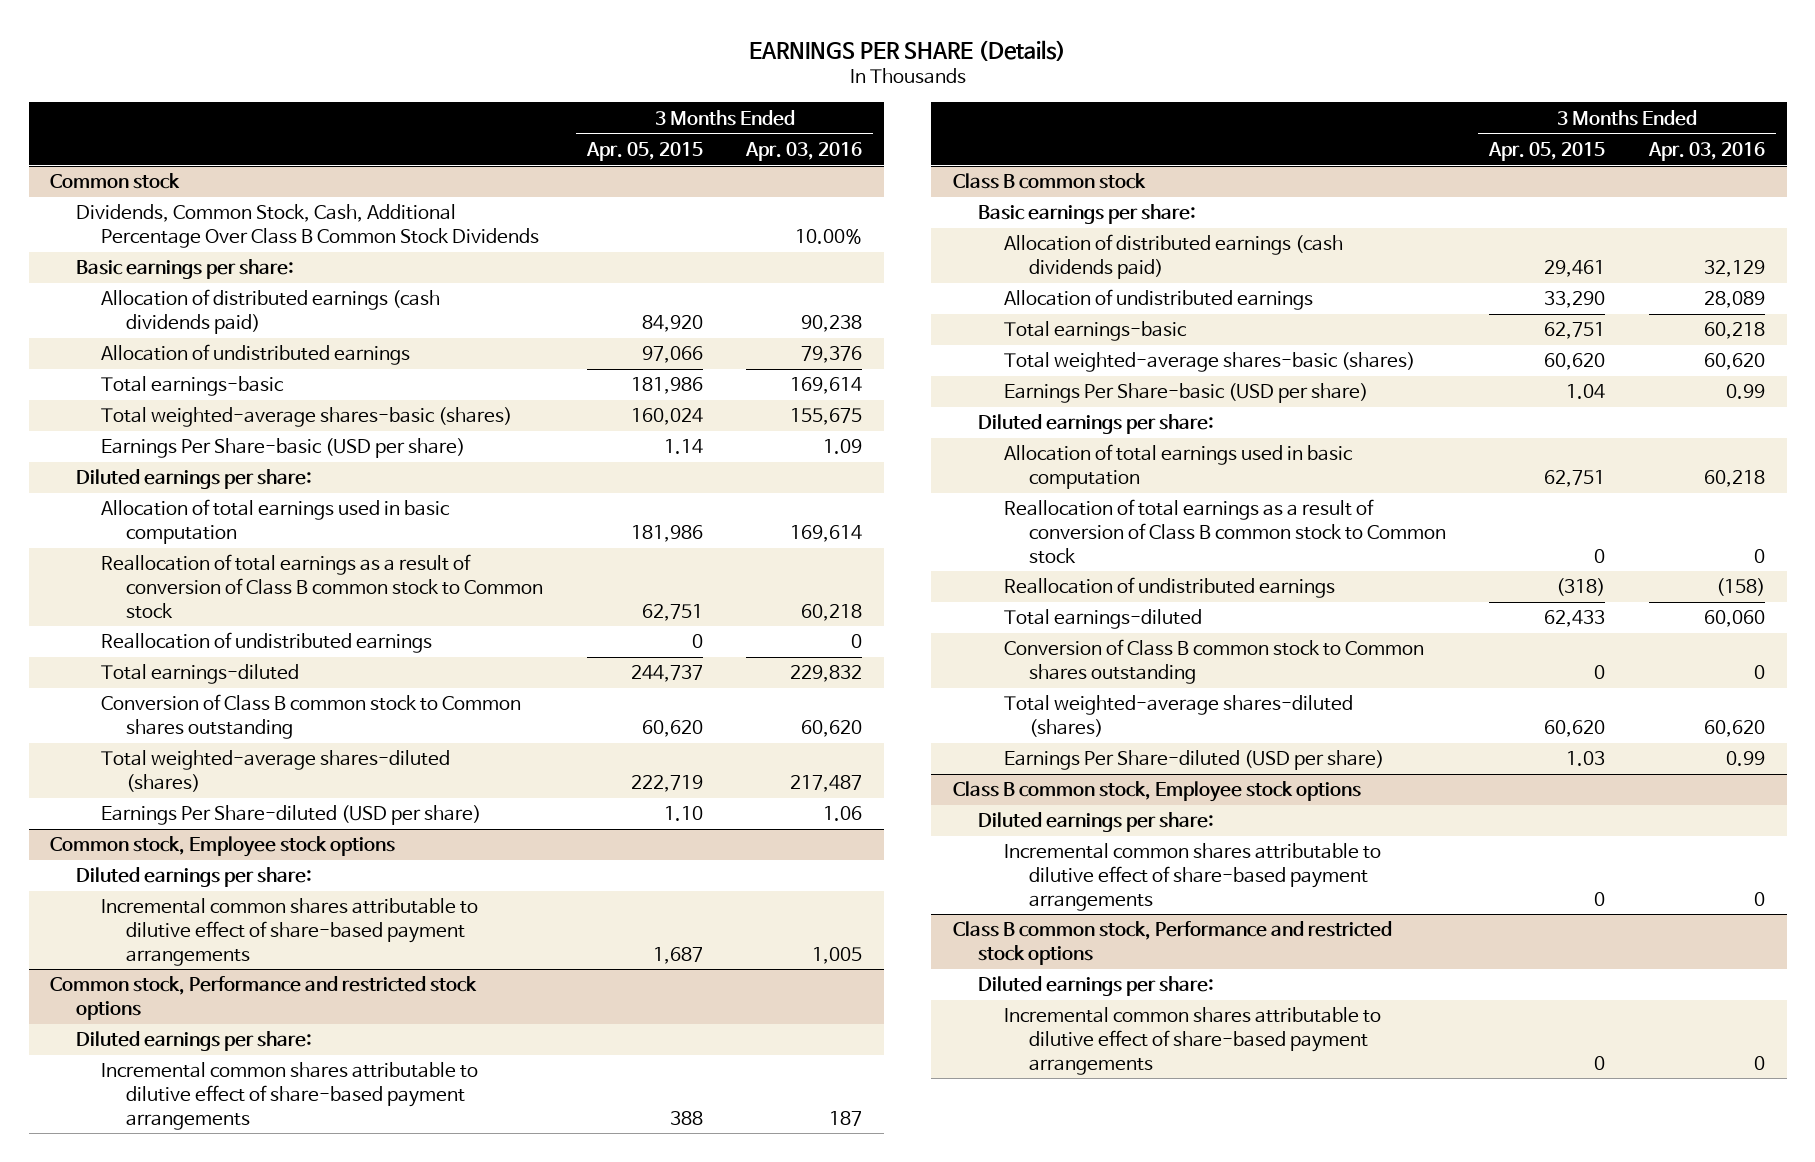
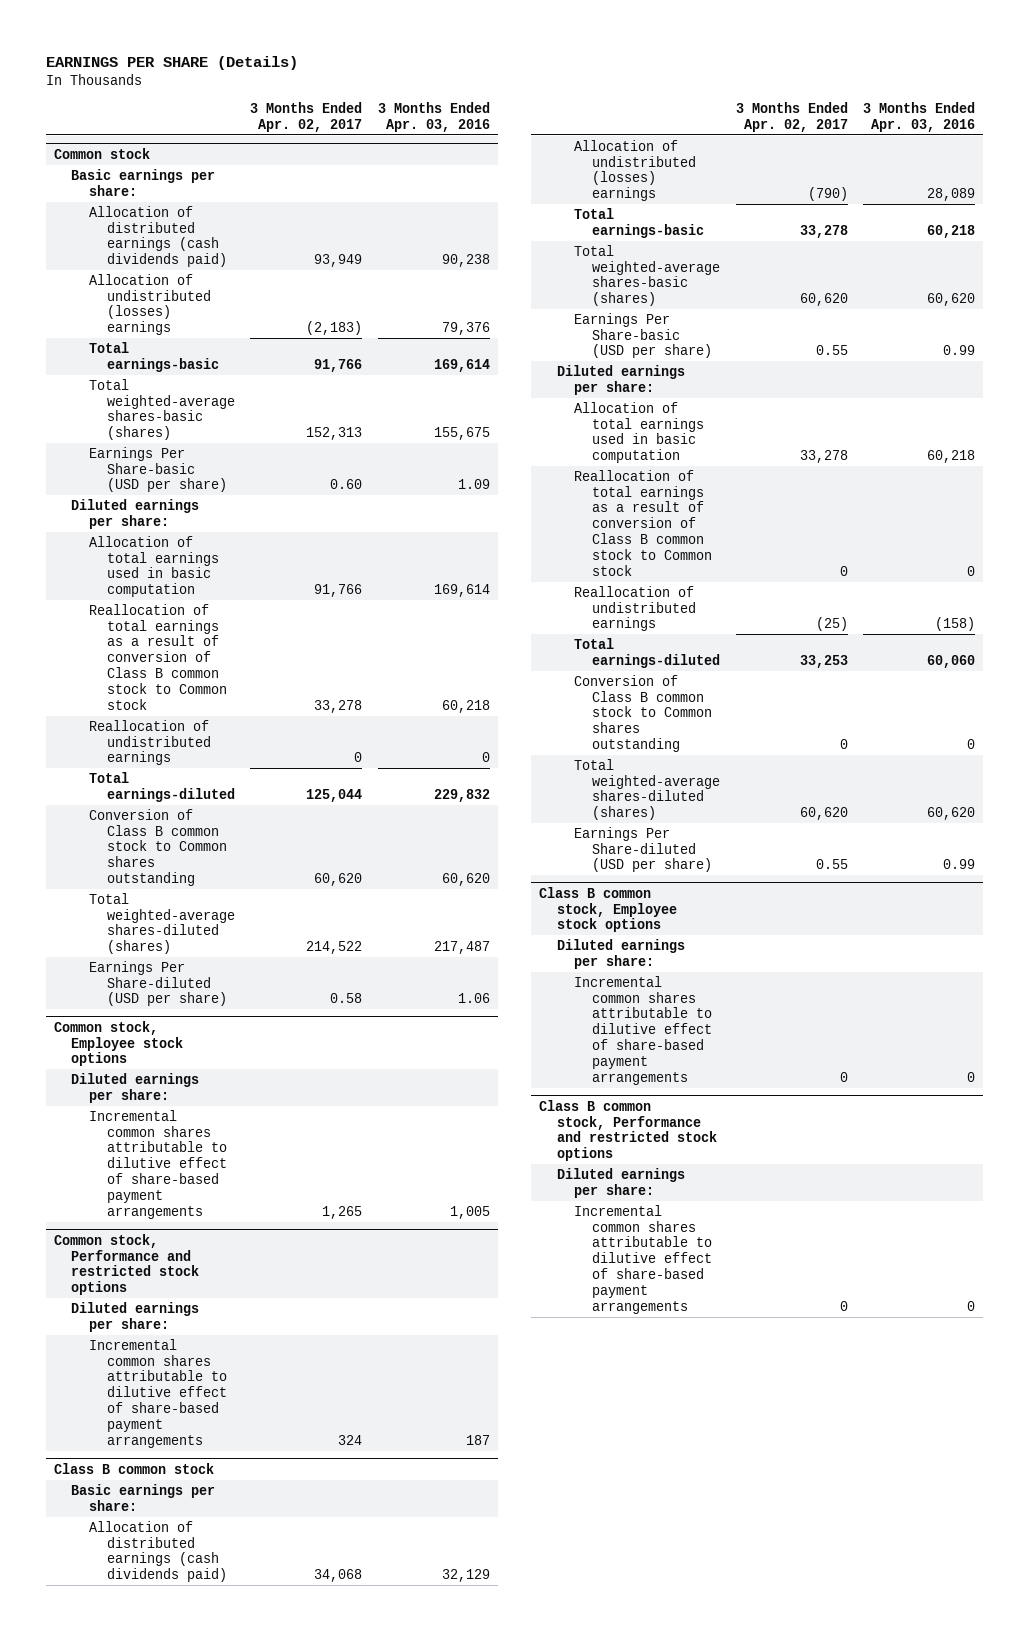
[585,141,703,161] Apr. 05, 2015 -> none
none -> [250,102,363,132] 3 Months Ended Apr. 02, 2017
[75,204,539,248] Dividends, Common Stock, Cash, Additional Percentage Over Class B Common Stock Dividends -> none
[100,344,410,366] Allocation of undistributed earnings -> [89,273,211,336] Allocation of undistributed (losses) earnings
[1003,289,1313,311] Allocation of undistributed earnings -> [574,139,697,202] Allocation of undistributed (losses) earnings

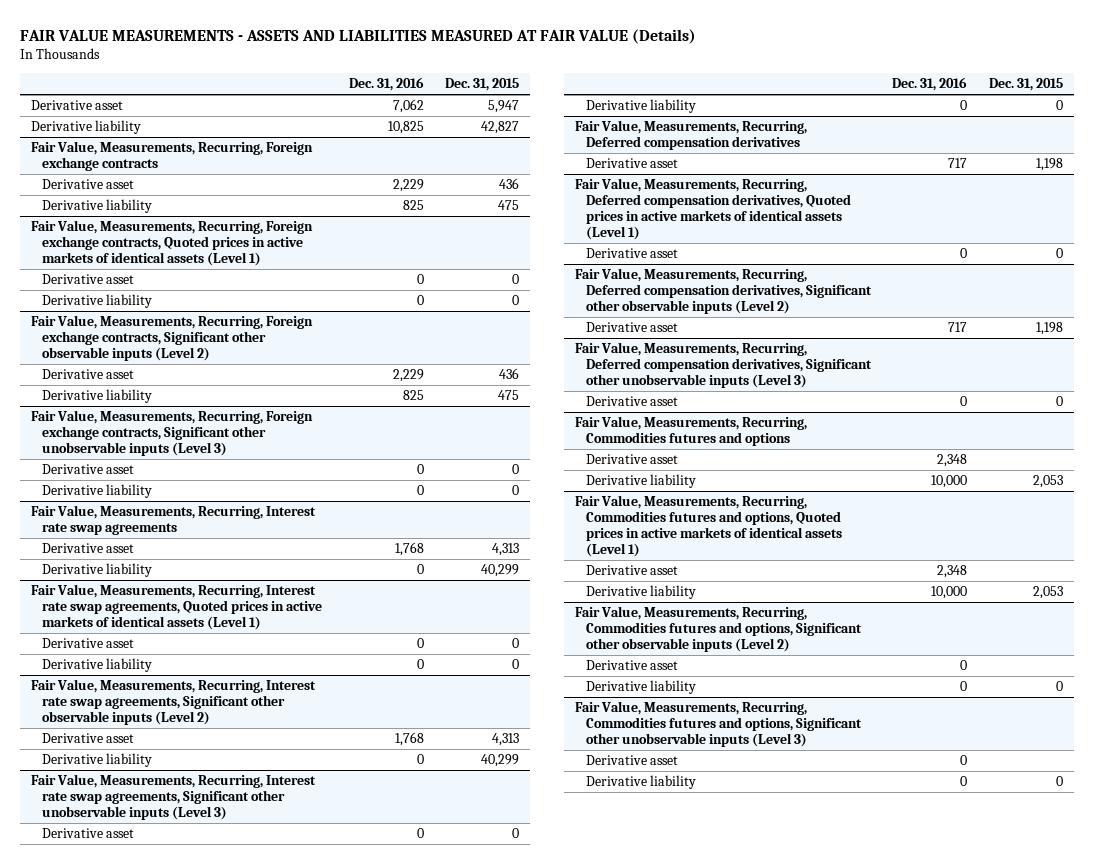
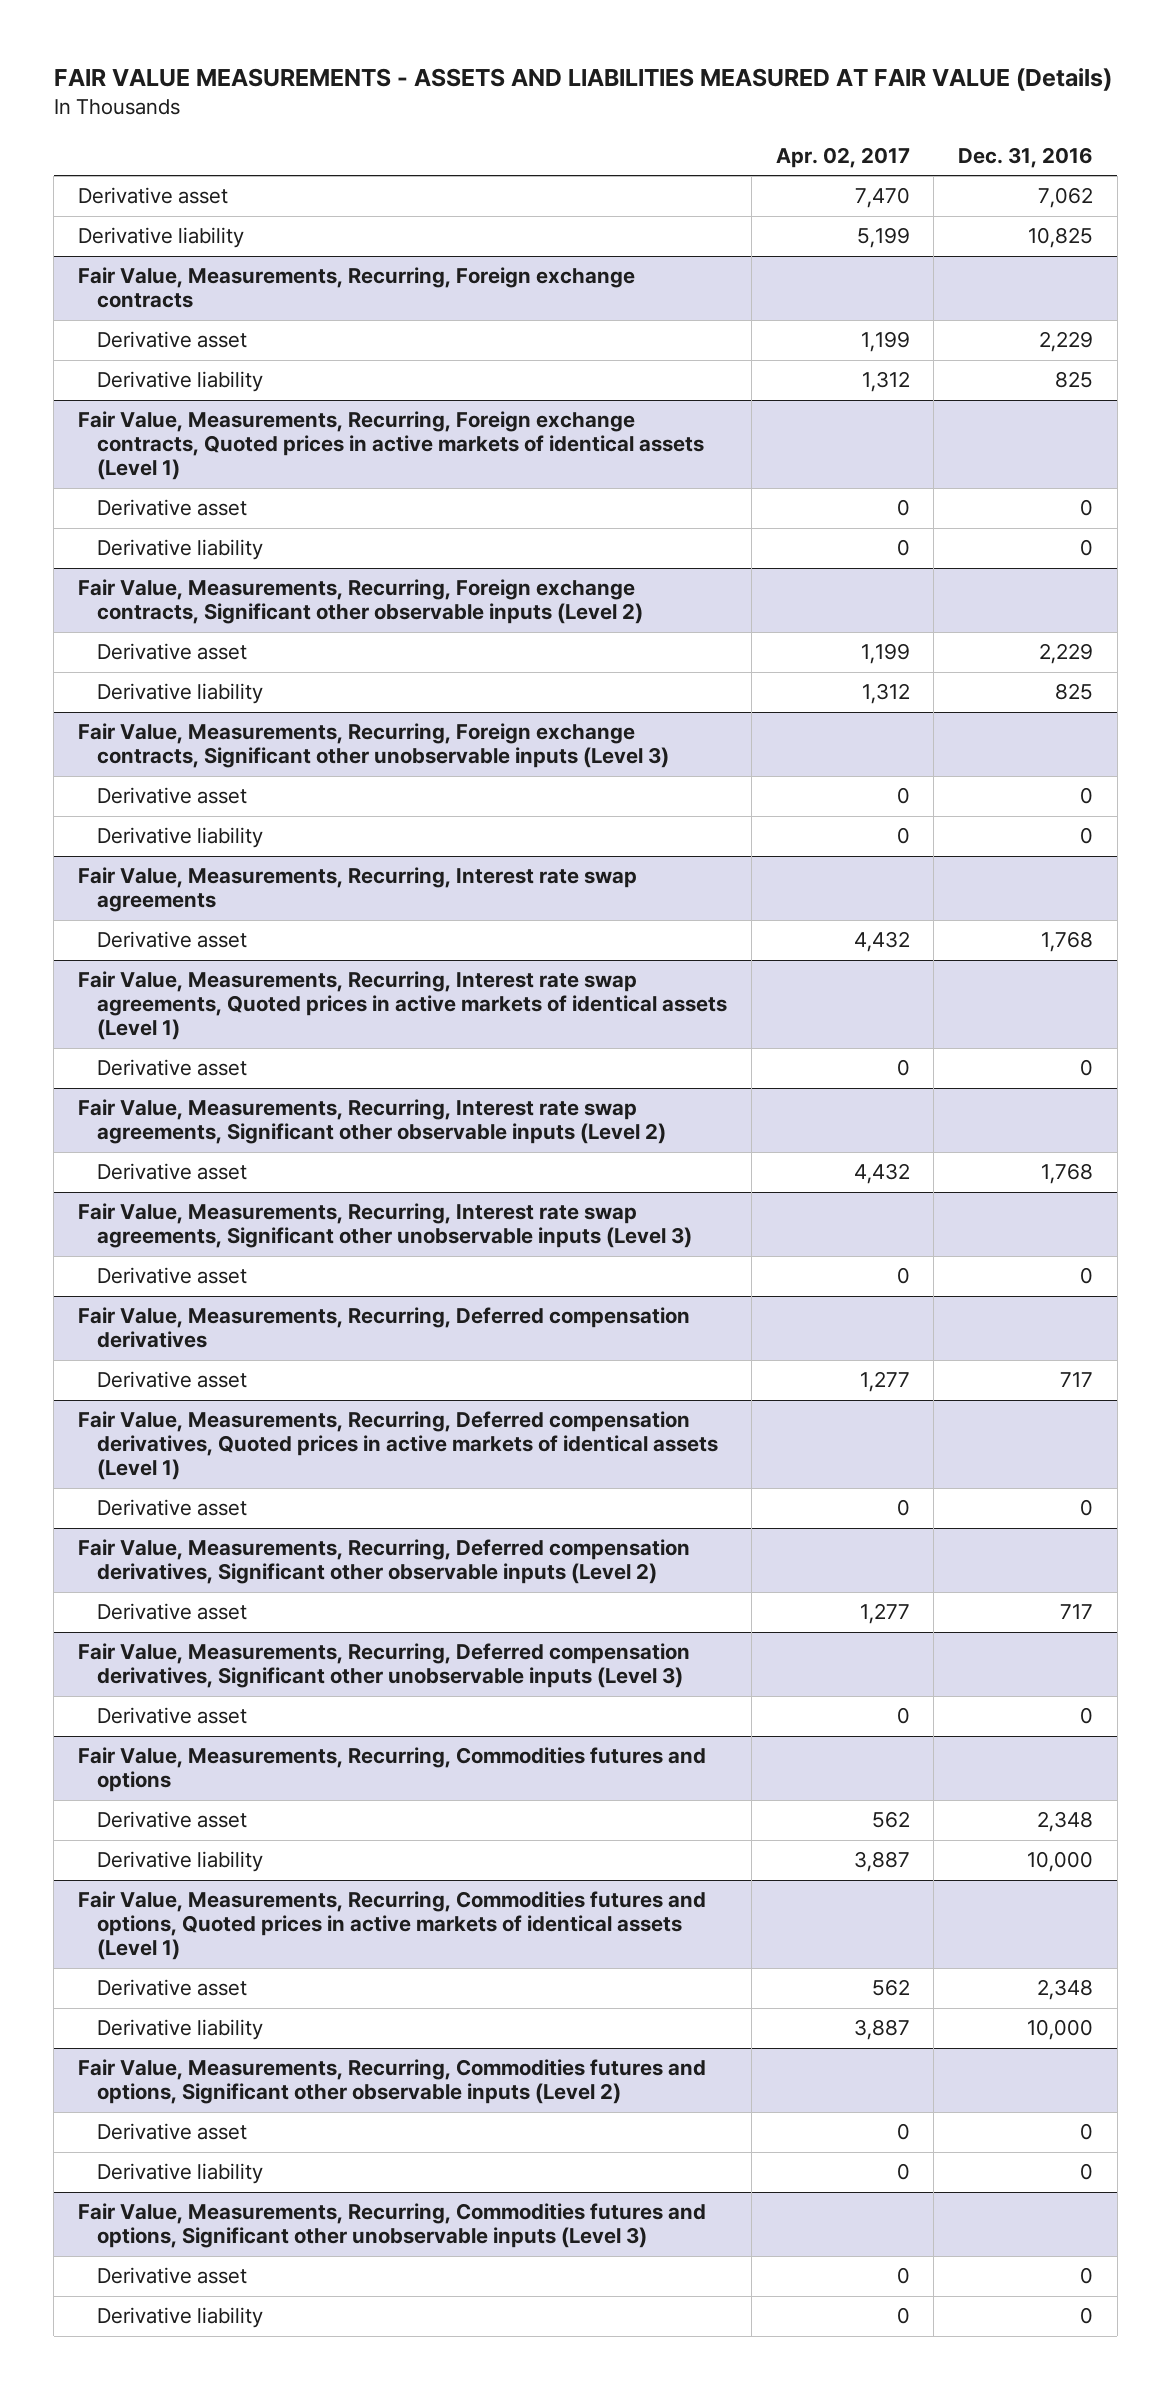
[445,78,520,92] Dec. 31, 2015 -> none
none -> [775,146,910,168] Apr. 02, 2017
[41,563,152,578] Derivative liability -> none
[41,658,152,673] Derivative liability -> none
[41,753,152,768] Derivative liability -> none
[585,99,696,114] Derivative liability -> none

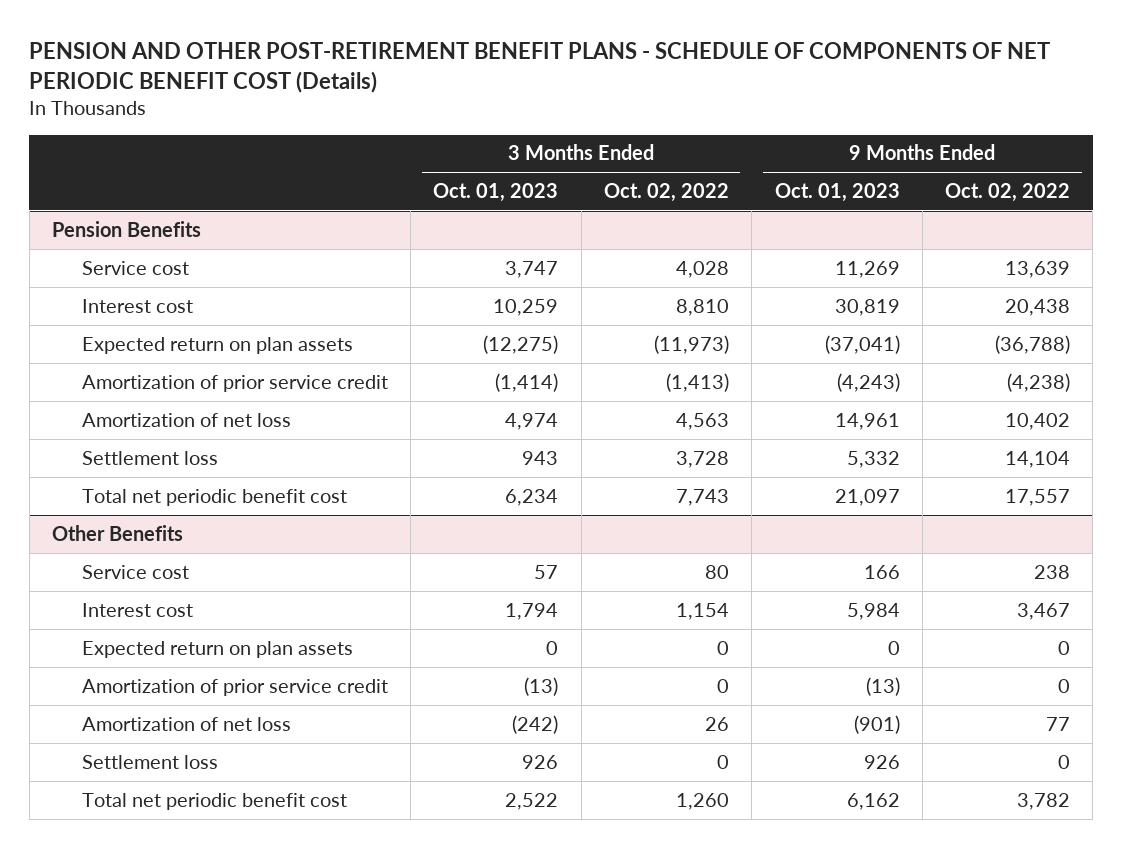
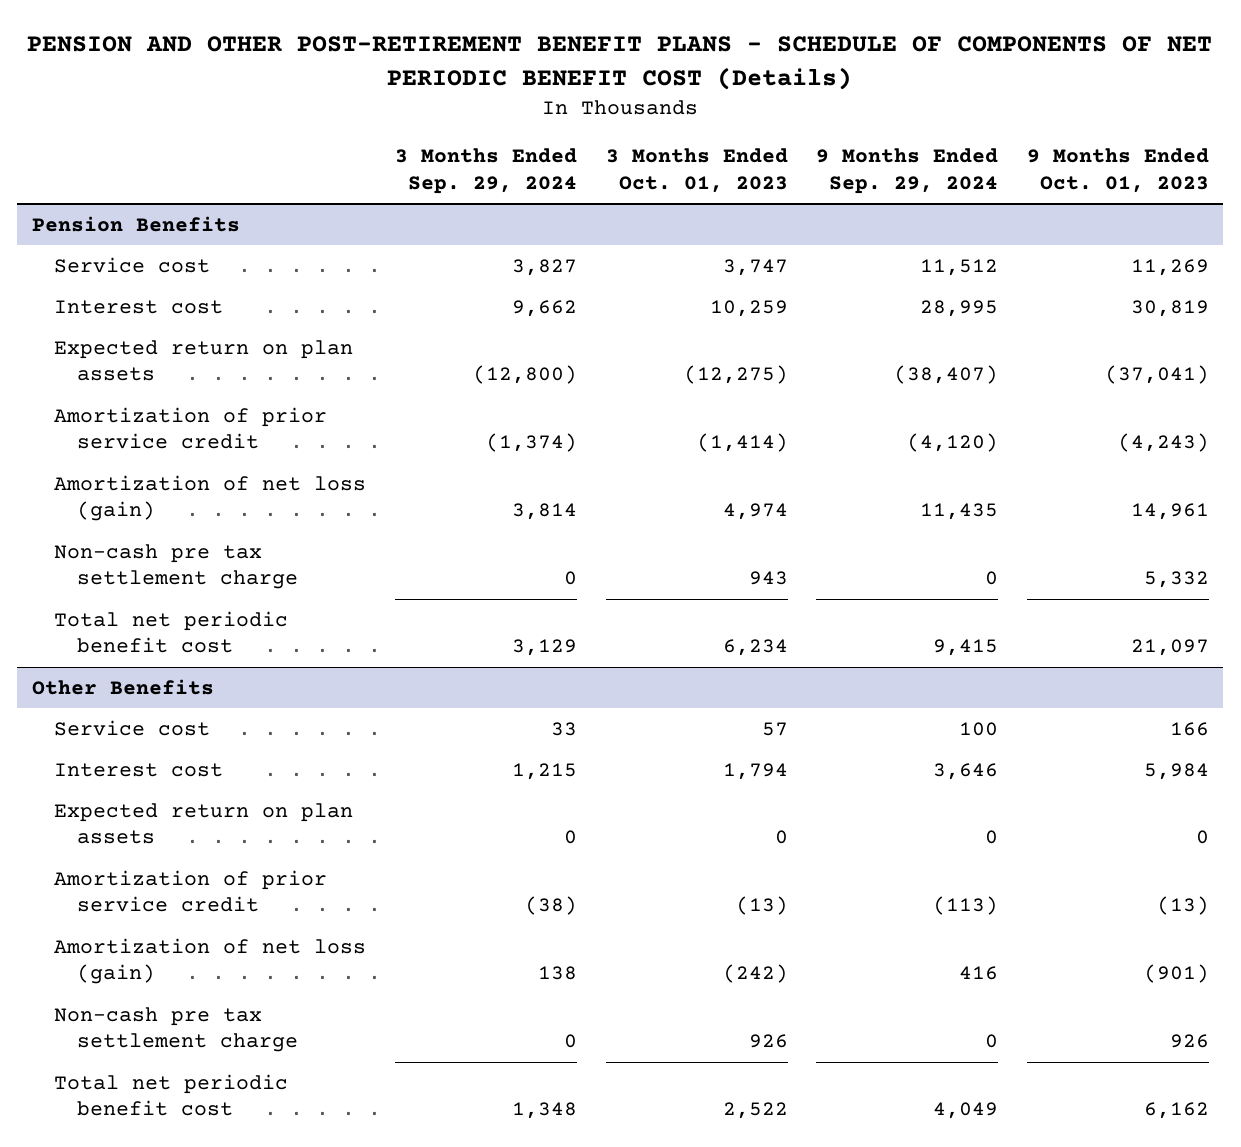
[603,182,729,202] Oct. 02, 2022 -> none
[945,182,1071,202] Oct. 02, 2022 -> none
none -> [394,148,577,194] 3 Months Ended Sep. 29, 2024
none -> [816,148,999,194] 9 Months Ended Sep. 29, 2024
[81,412,291,427] Amortization of net loss -> [54,474,367,522] Amortization of net loss (gain)
[81,450,218,465] Settlement loss -> [54,543,298,590] Non-cash pre tax settlement charge
[81,716,291,731] Amortization of net loss -> [54,937,367,985] Amortization of net loss (gain)
[81,754,218,769] Settlement loss -> [54,1006,298,1053] Non-cash pre tax settlement charge

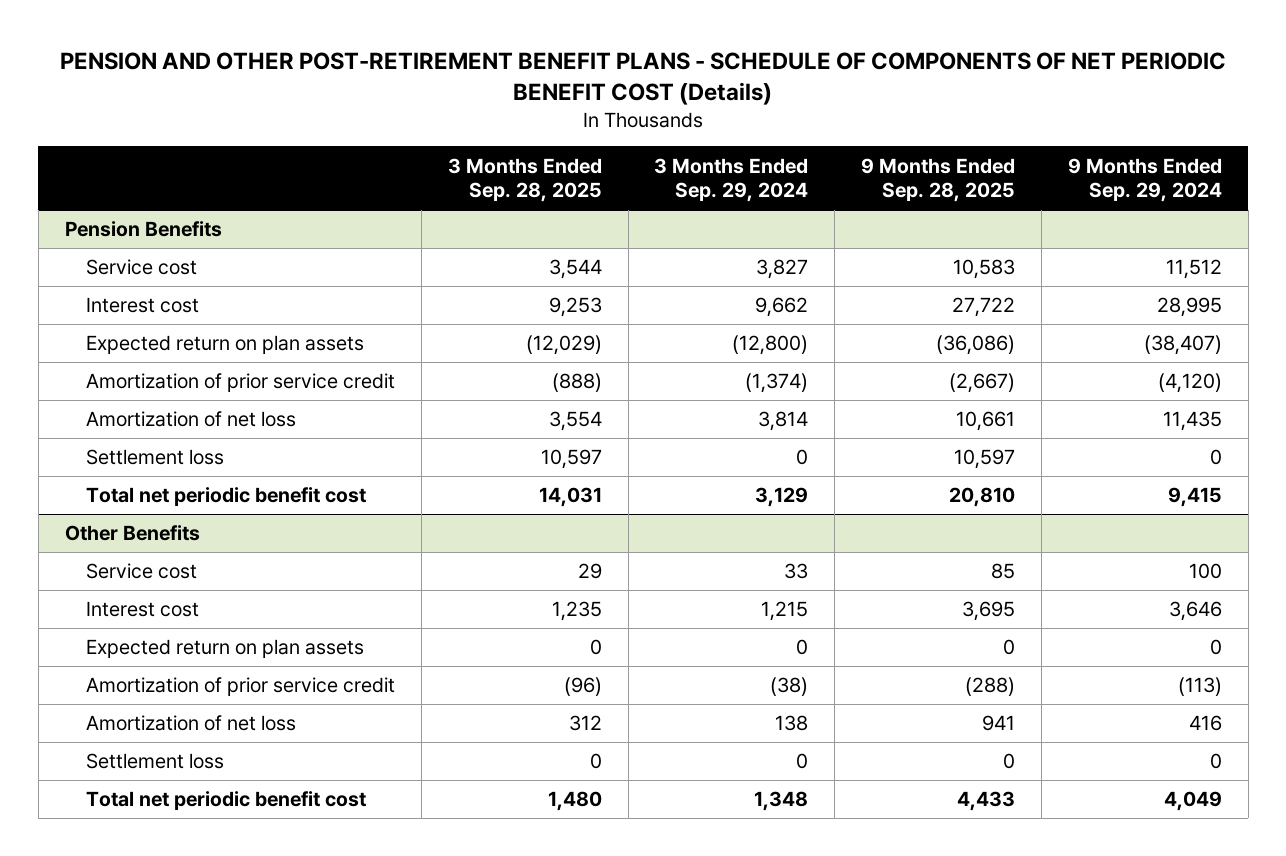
[605,148,788,193] 3 Months Ended Oct. 01, 2023 -> none
[1026,148,1209,193] 9 Months Ended Oct. 01, 2023 -> none
none -> [447,157,602,203] 3 Months Ended Sep. 28, 2025
none -> [861,157,1016,203] 9 Months Ended Sep. 28, 2025
[54,474,367,522] Amortization of net loss (gain) -> [86,411,297,428] Amortization of net loss
[54,543,298,590] Non-cash pre tax settlement charge -> [86,449,225,466] Settlement loss
[54,937,367,985] Amortization of net loss (gain) -> [86,715,297,732] Amortization of net loss
[54,1006,298,1053] Non-cash pre tax settlement charge -> [86,753,225,770] Settlement loss

